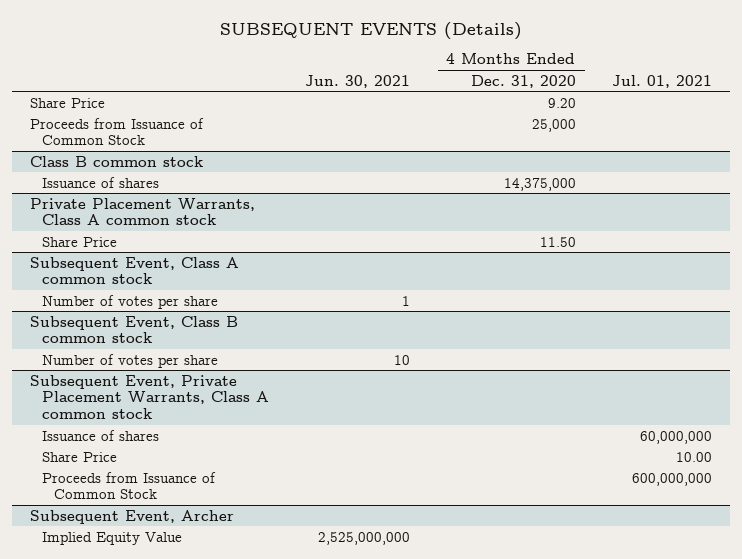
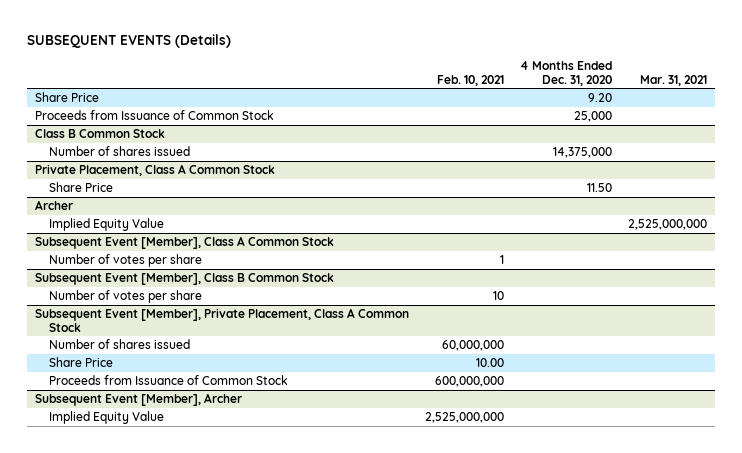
[305,74,411,88] Jun. 30, 2021 -> none
[611,74,712,88] Jul. 01, 2021 -> none
none -> [436,74,504,86] Feb. 10, 2021
none -> [640,74,708,86] Mar. 31, 2021
[30,155,204,167] Class B common stock -> [34,128,165,138] Class B Common Stock
[42,176,160,188] Issuance of shares -> [48,145,190,156] Number of shares issued
[30,197,256,226] Private Placement Warrants, Class A common stock -> [34,163,275,176] Private Placement, Class A Common Stock
none -> [34,199,73,210] Archer
none -> [48,217,164,231] Implied Equity Value
[30,256,240,285] Subsequent Event, Class A common stock -> [34,235,334,249] Subsequent Event [Member], Class A Common Stock
[30,315,239,344] Subsequent Event, Class B common stock -> [34,272,334,285] Subsequent Event [Member], Class B Common Stock
[30,374,270,419] Subsequent Event, Private Placement Warrants, Class A common stock -> [34,307,409,332] Subsequent Event [Member], Private Placement, Class A Common Stock
[42,429,160,441] Issuance of shares -> [48,338,190,349] Number of shares issued
[30,509,235,524] Subsequent Event, Archer -> [34,392,242,406] Subsequent Event [Member], Archer

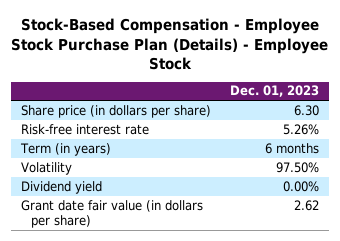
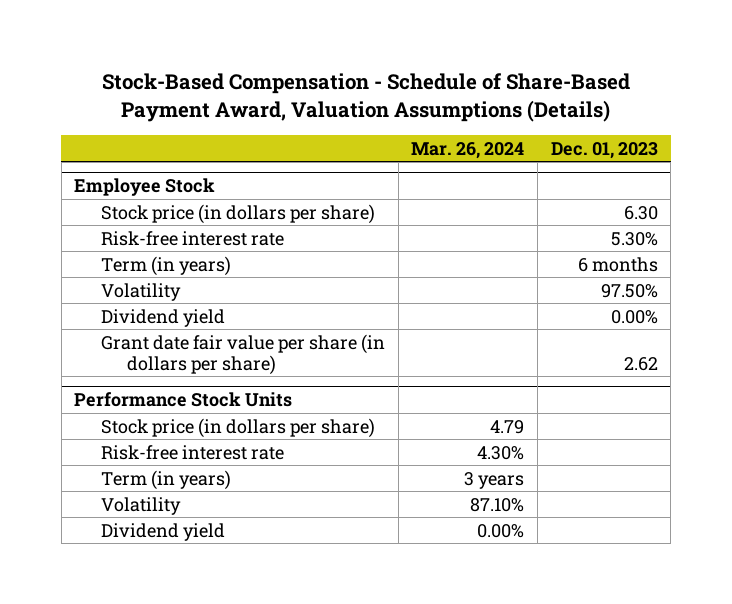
[11,18,329,71] Stock-Based Compensation - Employee Stock Purchase Plan (Details) - Employee Stock -> [102,73,631,123] Stock-Based Compensation - Schedule of Share-Based Payment Award, Valuation Assumptions (Details)
none -> [411,141,525,159] Mar. 26, 2024
none -> [74,178,216,197] Employee Stock
[20,104,211,118] Share price (in dollars per share) -> [100,203,375,224] Stock price (in dollars per share)
[283,123,320,135] 5.26% -> [610,231,658,246] 5.30%
[20,199,203,228] Grant date fair value (in dollars per share) -> [100,333,385,375] Grant date fair value per share (in dollars per share)
none -> [74,392,293,408] Performance Stock Units
none -> [100,417,375,438] Stock price (in dollars per share)
none -> [100,444,284,460] Risk-free interest rate
none -> [100,469,231,490] Term (in years)
none -> [100,496,181,515] Volatility
none -> [100,522,225,541] Dividend yield

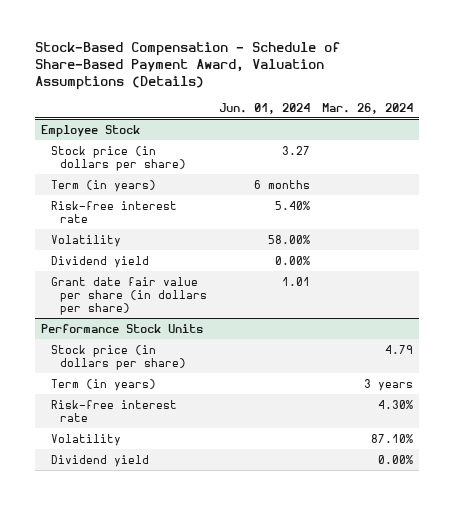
[550,141,658,159] Dec. 01, 2023 -> none
none -> [219,102,311,114] Jun. 01, 2024
[100,230,284,246] Risk-free interest rate -> [50,200,177,223] Risk-free interest rate
[100,444,284,460] Risk-free interest rate -> [50,399,177,422] Risk-free interest rate

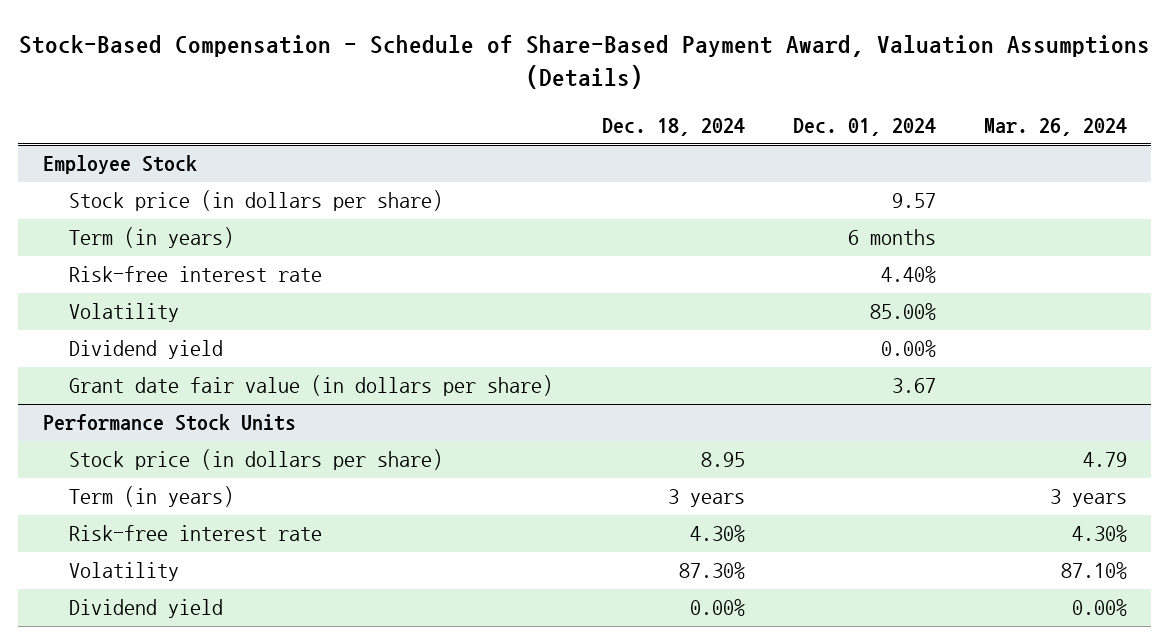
[219,102,311,114] Jun. 01, 2024 -> none
none -> [601,118,745,137] Dec. 18, 2024
none -> [792,118,936,137] Dec. 01, 2024
[50,276,208,316] Grant date fair value per share (in dollars per share) -> [69,375,554,397] Grant date fair value (in dollars per share)

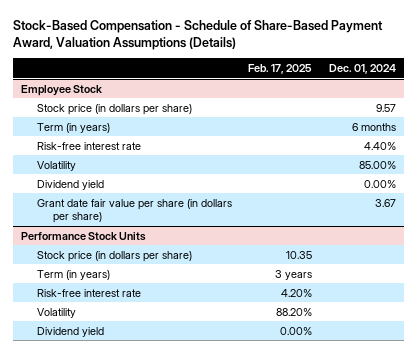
[601,118,745,137] Dec. 18, 2024 -> none
[984,118,1128,137] Mar. 26, 2024 -> none
none -> [248,64,313,75] Feb. 17, 2025
[69,375,554,397] Grant date fair value (in dollars per share) -> [37,198,233,224] Grant date fair value per share (in dollars per share)

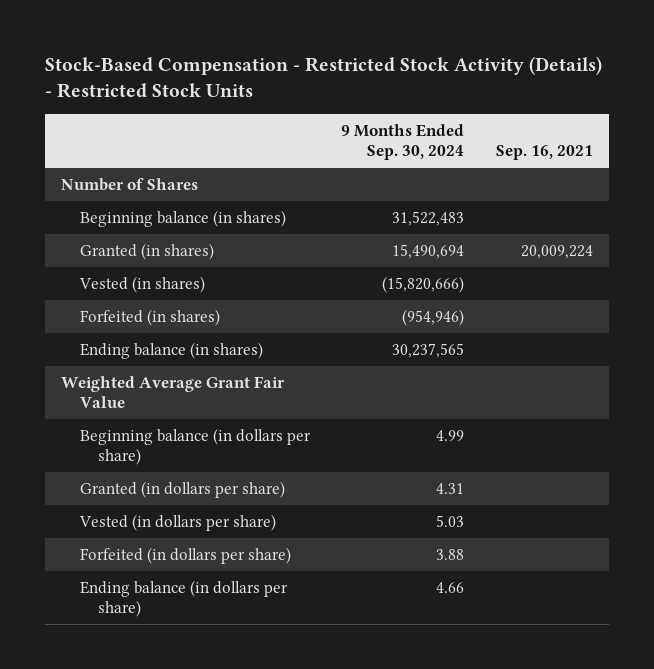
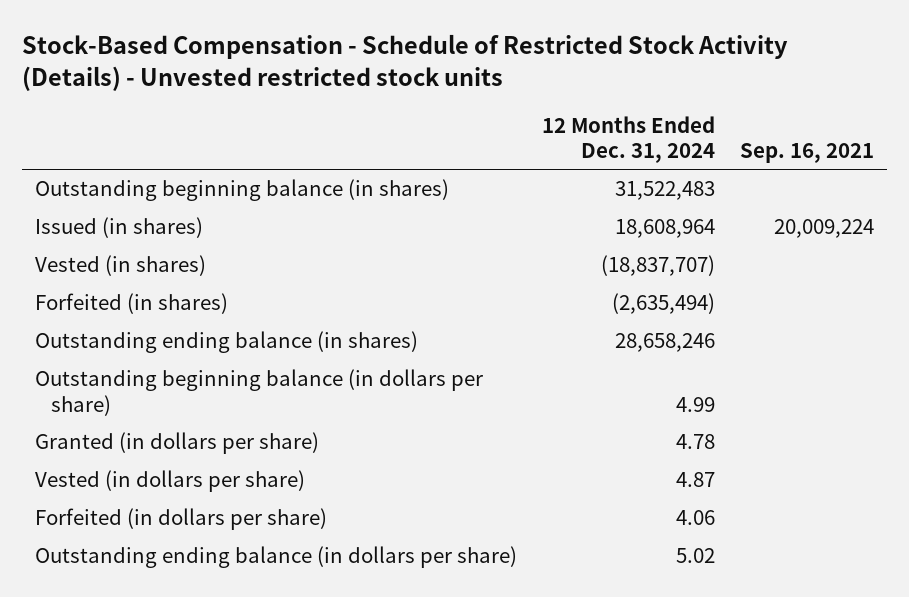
[45,56,603,99] Stock-Based Compensation - Restricted Stock Activity (Details) - Restricted Stock Units -> [22,34,789,91] Stock-Based Compensation - Schedule of Restricted Stock Activity (Details) - Unvested restricted stock units
[341,124,465,161] 9 Months Ended Sep. 30, 2024 -> none
none -> [542,115,716,163] 12 Months Ended Dec. 31, 2024
[61,177,199,191] Number of Shares -> none
[79,209,286,227] Beginning balance (in shares) -> [34,179,449,202] Outstanding beginning balance (in shares)
[79,242,214,260] Granted (in shares) -> [34,217,203,239] Issued (in shares)
[61,375,286,408] Weighted Average Grant Fair Value -> none
[79,341,263,359] Ending balance (in shares) -> [34,331,418,354] Outstanding ending balance (in shares)
[79,427,311,465] Beginning balance (in dollars per share) -> [34,369,483,416] Outstanding beginning balance (in dollars per share)
[79,579,288,617] Ending balance (in dollars per share) -> [34,546,517,569] Outstanding ending balance (in dollars per share)

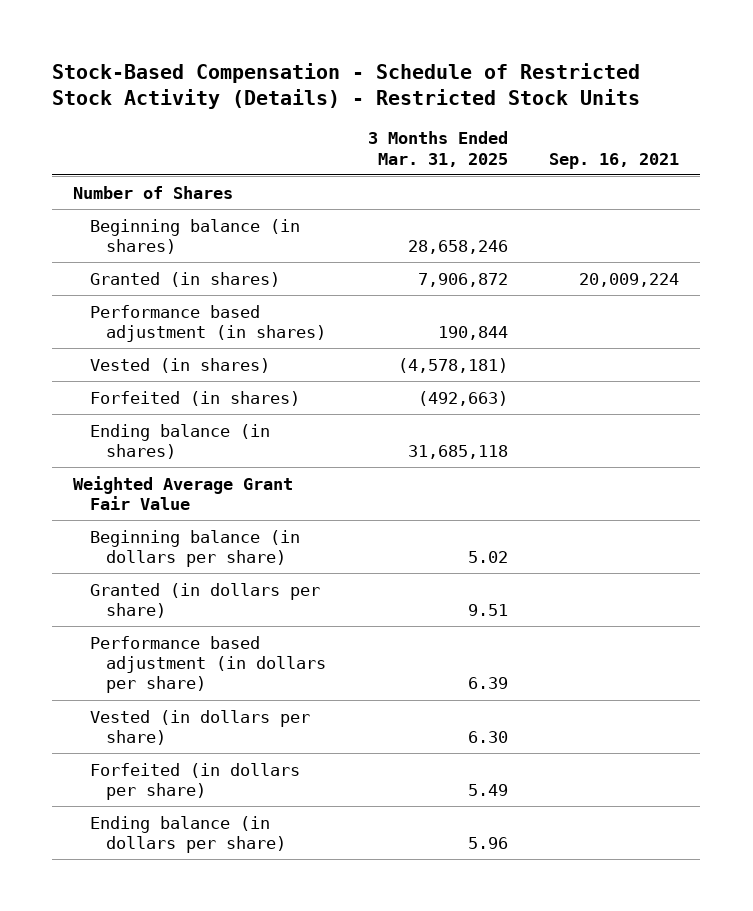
[22,34,789,91] Stock-Based Compensation - Schedule of Restricted Stock Activity (Details) - Unvested restricted stock units -> [52,62,641,109] Stock-Based Compensation - Schedule of Restricted Stock Activity (Details) - Restricted Stock Units
[542,115,716,163] 12 Months Ended Dec. 31, 2024 -> none
none -> [367,131,508,167] 3 Months Ended Mar. 31, 2025
none -> [73,185,234,199] Number of Shares
[34,179,449,202] Outstanding beginning balance (in shares) -> [89,218,300,254] Beginning balance (in shares)
[34,217,203,239] Issued (in shares) -> [89,271,280,287] Granted (in shares)
none -> [89,304,326,342] Performance based adjustment (in shares)
[34,331,418,354] Outstanding ending balance (in shares) -> [89,423,270,459] Ending balance (in shares)
none -> [73,475,294,510] Weighted Average Grant Fair Value
[34,369,483,416] Outstanding beginning balance (in dollars per share) -> [89,529,300,567] Beginning balance (in dollars per share)
none -> [89,635,326,694] Performance based adjustment (in dollars per share)
[34,546,517,569] Outstanding ending balance (in dollars per share) -> [89,815,286,853] Ending balance (in dollars per share)

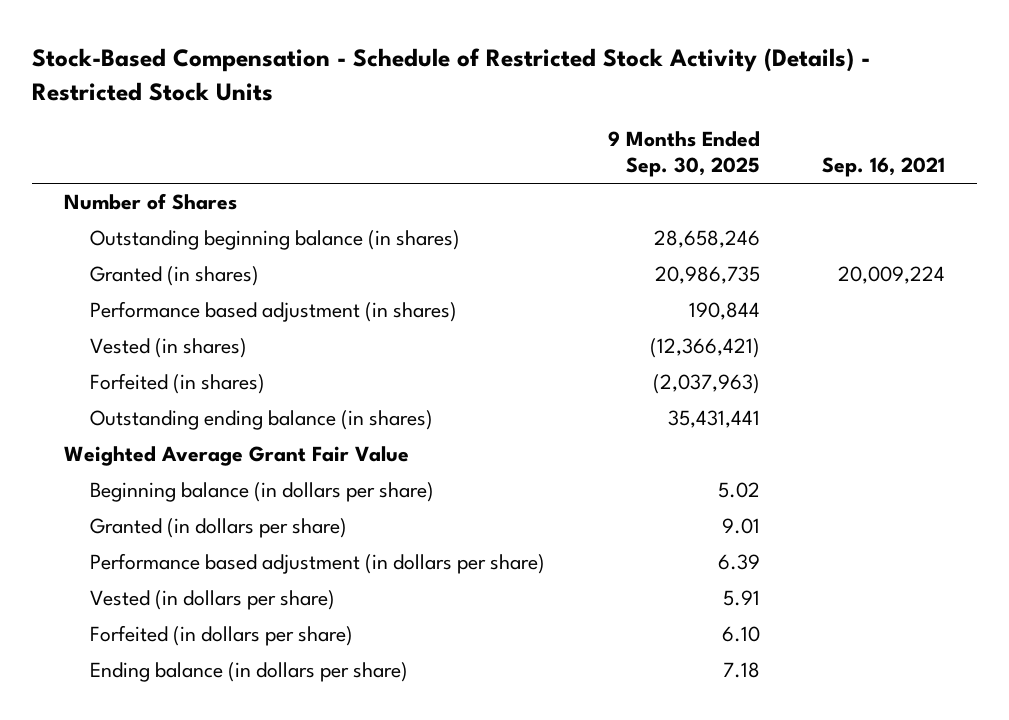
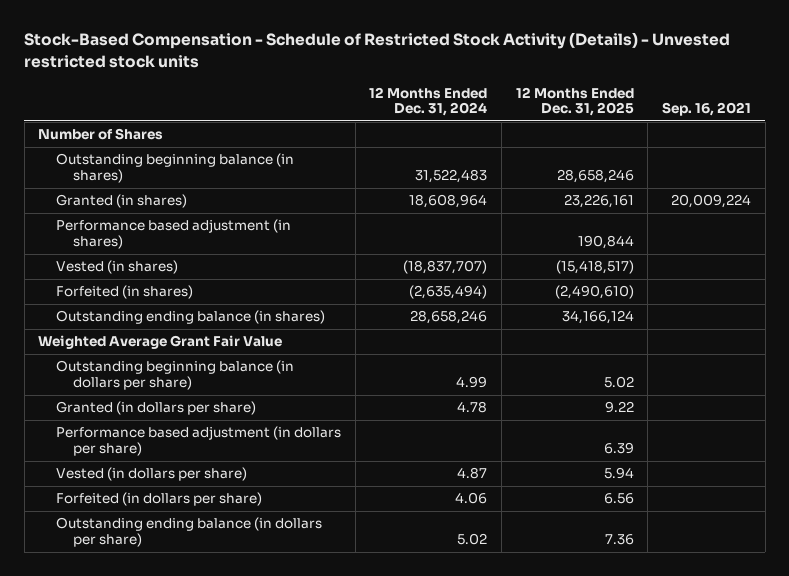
[32,47,871,101] Stock-Based Compensation - Schedule of Restricted Stock Activity (Details) - Restricted Stock Units -> [24,32,731,68] Stock-Based Compensation - Schedule of Restricted Stock Activity (Details) - Unvested restricted stock units
[607,131,760,178] 9 Months Ended Sep. 30, 2025 -> none
none -> [369,86,488,117] 12 Months Ended Dec. 31, 2024
none -> [515,86,634,117] 12 Months Ended Dec. 31, 2025
[89,482,434,503] Beginning balance (in dollars per share) -> [55,360,294,391] Outstanding beginning balance (in dollars per share)
[89,662,408,683] Ending balance (in dollars per share) -> [55,517,322,548] Outstanding ending balance (in dollars per share)

